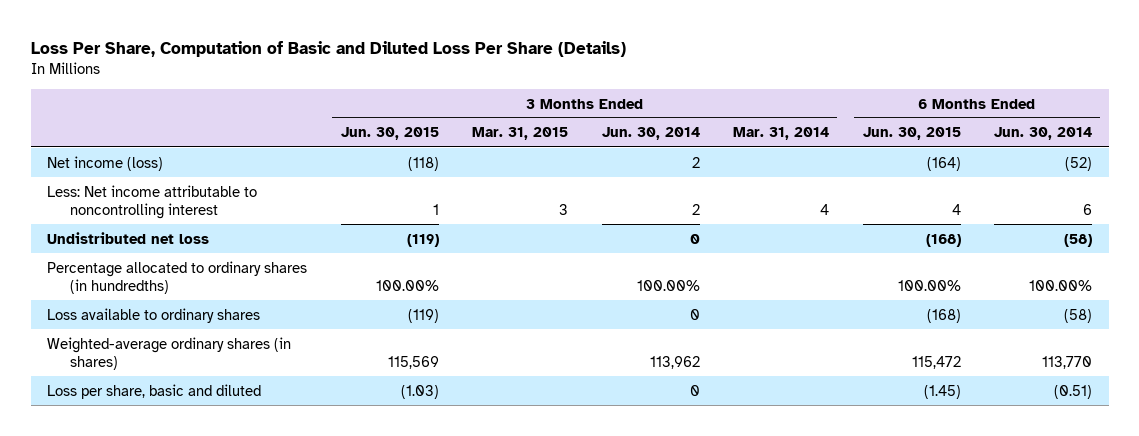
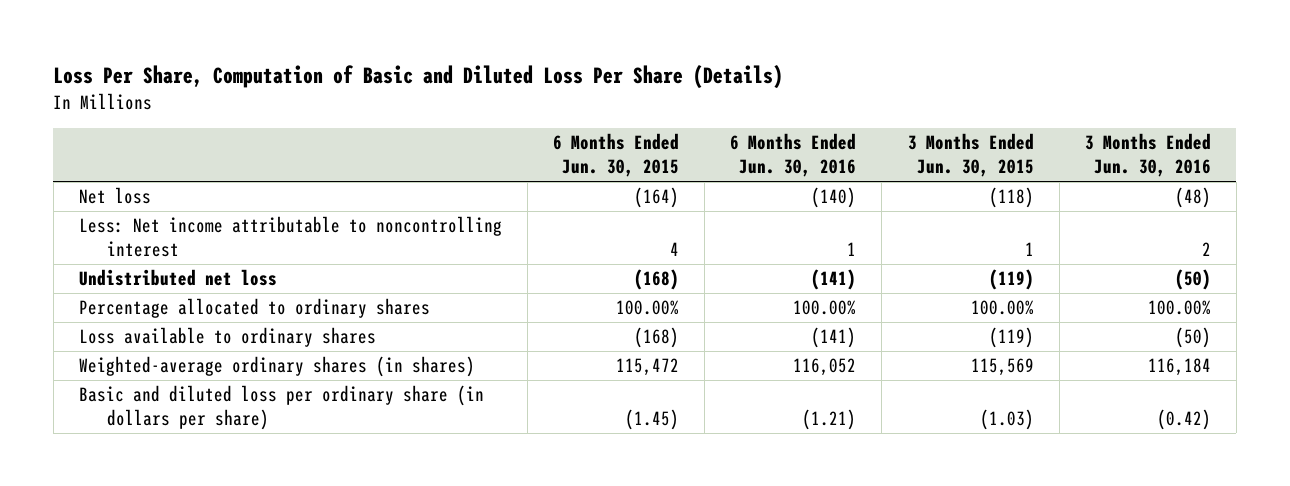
[472,127,569,141] Mar. 31, 2015 -> none
[601,127,700,141] Jun. 30, 2014 -> none
[733,127,830,141] Mar. 31, 2014 -> none
[994,127,1093,141] Jun. 30, 2014 -> none
none -> [730,133,857,178] 6 Months Ended Jun. 30, 2016
none -> [1084,133,1211,178] 3 Months Ended Jun. 30, 2016
[47,155,164,171] Net income (loss) -> [78,187,151,205] Net loss
[47,260,308,294] Percentage allocated to ordinary shares (in hundredths) -> [78,298,430,319] Percentage allocated to ordinary shares
[47,383,262,399] Loss per share, basic and diluted -> [78,385,484,431] Basic and diluted loss per ordinary share (in dollars per share)

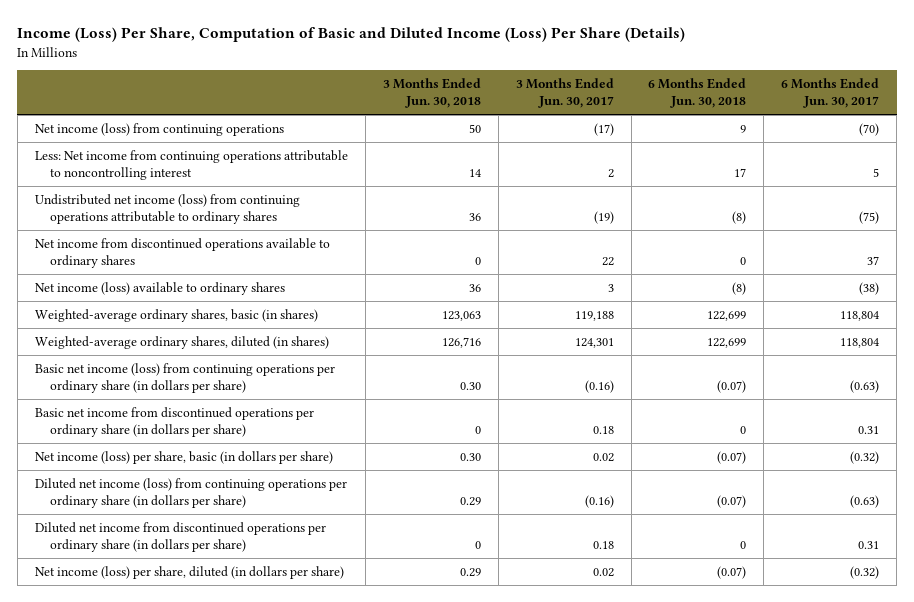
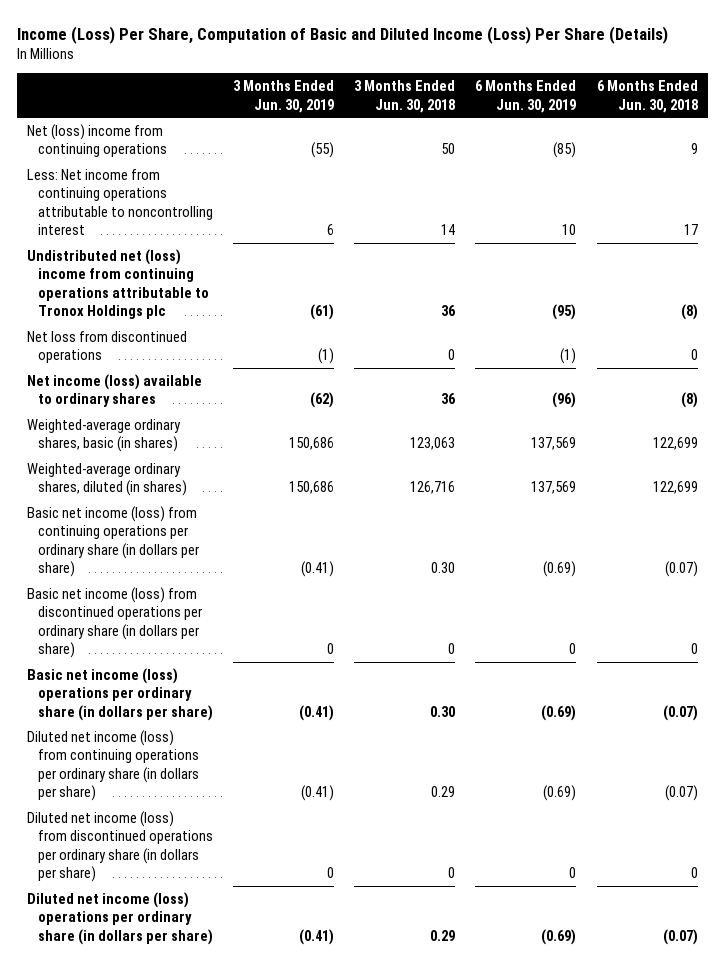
[515,78,614,109] 3 Months Ended Jun. 30, 2017 -> none
[781,78,880,109] 6 Months Ended Jun. 30, 2017 -> none
none -> [233,80,335,113] 3 Months Ended Jun. 30, 2019
none -> [475,80,577,113] 6 Months Ended Jun. 30, 2019
[34,122,284,136] Net income (loss) from continuing operations -> [27,123,167,158] Net (loss) income from continuing operations
[34,193,300,224] Undistributed net income (loss) from continuing operations attributable to ordinary shares -> [27,248,209,319] Undistributed net (loss) income from continuing operations attributable to Tronox Holdings plc
[34,237,330,268] Net income from discontinued operations available to ordinary shares -> [27,330,188,364] Net loss from discontinued operations
[34,406,314,437] Basic net income from discontinued operations per ordinary share (in dollars per share) -> [27,586,202,658] Basic net income (loss) from discontinued operations per ordinary share (in dollars per share)
[34,450,333,464] Net income (loss) per share, basic (in dollars per share) -> [27,667,213,721] Basic net income (loss) operations per ordinary share (in dollars per share)
[34,521,326,552] Diluted net income from discontinued operations per ordinary share (in dollars per share) -> [27,810,213,882] Diluted net income (loss) from discontinued operations per ordinary share (in dollars per share)
[34,565,344,579] Net income (loss) per share, diluted (in dollars per share) -> [27,891,213,945] Diluted net income (loss) operations per ordinary share (in dollars per share)

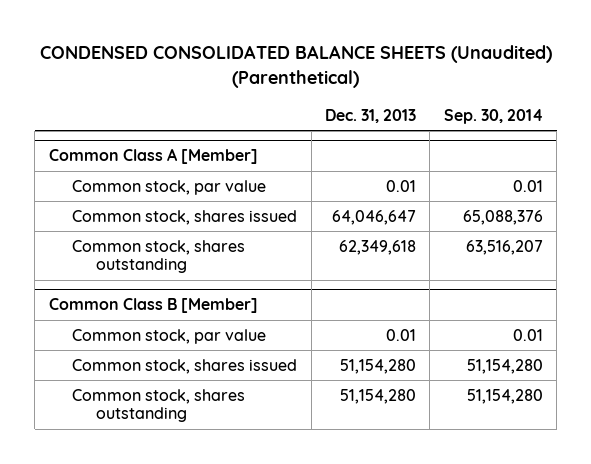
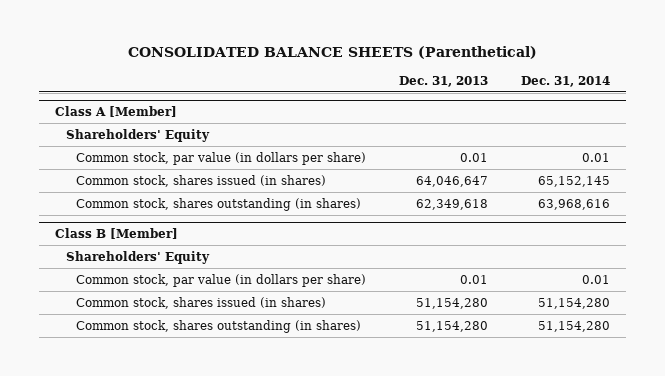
[39,45,552,88] CONDENSED CONSOLIDATED BALANCE SHEETS (Unaudited) (Parenthetical) -> [127,46,537,60] CONSOLIDATED BALANCE SHEETS (Parenthetical)
[443,108,543,124] Sep. 30, 2014 -> none
none -> [520,75,610,87] Dec. 31, 2014
[48,148,258,165] Common Class A [Member] -> [55,106,178,118] Class A [Member]
none -> [65,128,210,142] Shareholders' Equity
[72,179,267,195] Common stock, par value -> [76,151,367,165] Common stock, par value (in dollars per share)
[72,209,298,225] Common stock, shares issued -> [76,174,327,187] Common stock, shares issued (in shares)
[72,239,246,274] Common stock, shares outstanding -> [76,197,362,211] Common stock, shares outstanding (in shares)
[48,298,258,314] Common Class B [Member] -> [55,228,179,240] Class B [Member]
none -> [65,250,210,264] Shareholders' Equity
[72,328,267,344] Common stock, par value -> [76,273,367,287] Common stock, par value (in dollars per share)
[72,358,298,374] Common stock, shares issued -> [76,296,327,309] Common stock, shares issued (in shares)
[72,388,246,423] Common stock, shares outstanding -> [76,319,362,333] Common stock, shares outstanding (in shares)

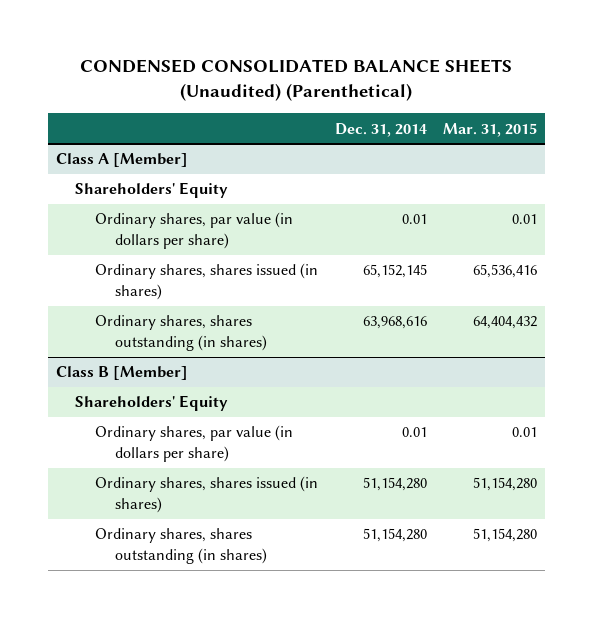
[127,46,537,60] CONSOLIDATED BALANCE SHEETS (Parenthetical) -> [80,59,513,102] CONDENSED CONSOLIDATED BALANCE SHEETS (Unaudited) (Parenthetical)
[399,75,489,87] Dec. 31, 2013 -> none
none -> [443,122,538,137] Mar. 31, 2015
[76,151,367,165] Common stock, par value (in dollars per share) -> [95,212,294,249] Ordinary shares, par value (in dollars per share)
[76,174,327,187] Common stock, shares issued (in shares) -> [95,263,319,300] Ordinary shares, shares issued (in shares)
[76,197,362,211] Common stock, shares outstanding (in shares) -> [95,315,267,351] Ordinary shares, shares outstanding (in shares)
[76,273,367,287] Common stock, par value (in dollars per share) -> [95,425,294,462] Ordinary shares, par value (in dollars per share)
[76,296,327,309] Common stock, shares issued (in shares) -> [95,476,319,513] Ordinary shares, shares issued (in shares)
[76,319,362,333] Common stock, shares outstanding (in shares) -> [95,528,267,564] Ordinary shares, shares outstanding (in shares)

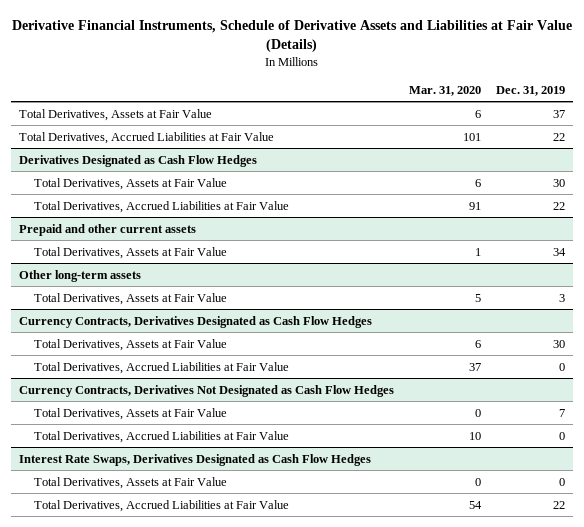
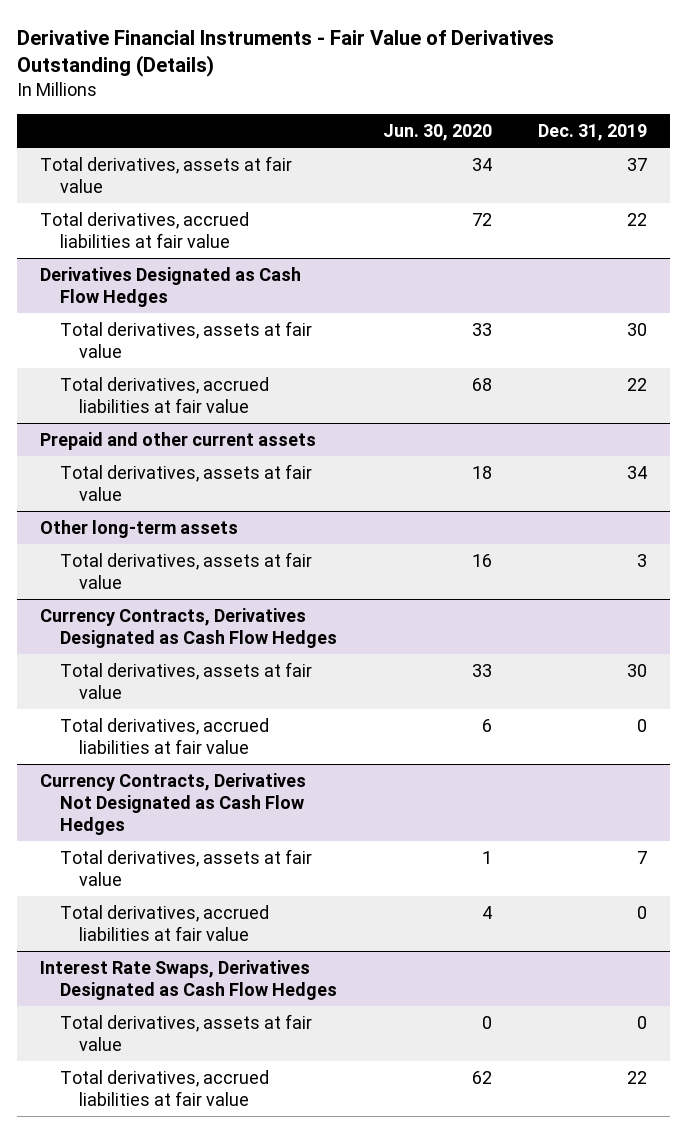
[11,20,572,53] Derivative Financial Instruments, Schedule of Derivative Assets and Liabilities at Fair Value (Details) -> [17,29,555,78] Derivative Financial Instruments - Fair Value of Derivatives Outstanding (Details)
[408,85,481,96] Mar. 31, 2020 -> none
none -> [382,124,492,142] Jun. 30, 2020
[18,108,212,121] Total Derivatives, Assets at Fair Value -> [40,155,293,193] Total derivatives, assets at fair value
[18,131,274,144] Total Derivatives, Accrued Liabilities at Fair Value -> [40,211,250,248] Total derivatives, accrued liabilities at fair value
[33,177,227,190] Total Derivatives, Assets at Fair Value -> [59,320,312,358] Total derivatives, assets at fair value
[33,200,289,213] Total Derivatives, Accrued Liabilities at Fair Value -> [59,376,269,413] Total derivatives, accrued liabilities at fair value
[33,246,227,259] Total Derivatives, Assets at Fair Value -> [59,463,312,501] Total derivatives, assets at fair value
[33,292,227,305] Total Derivatives, Assets at Fair Value -> [59,551,312,589] Total derivatives, assets at fair value
[33,338,227,351] Total Derivatives, Assets at Fair Value -> [59,661,312,699] Total derivatives, assets at fair value
[33,361,289,374] Total Derivatives, Accrued Liabilities at Fair Value -> [59,717,269,754] Total derivatives, accrued liabilities at fair value
[33,407,227,420] Total Derivatives, Assets at Fair Value -> [59,848,312,886] Total derivatives, assets at fair value
[33,430,289,443] Total Derivatives, Accrued Liabilities at Fair Value -> [59,904,269,941] Total derivatives, accrued liabilities at fair value
[33,476,227,489] Total Derivatives, Assets at Fair Value -> [59,1013,312,1051] Total derivatives, assets at fair value
[33,499,289,512] Total Derivatives, Accrued Liabilities at Fair Value -> [59,1069,269,1106] Total derivatives, accrued liabilities at fair value

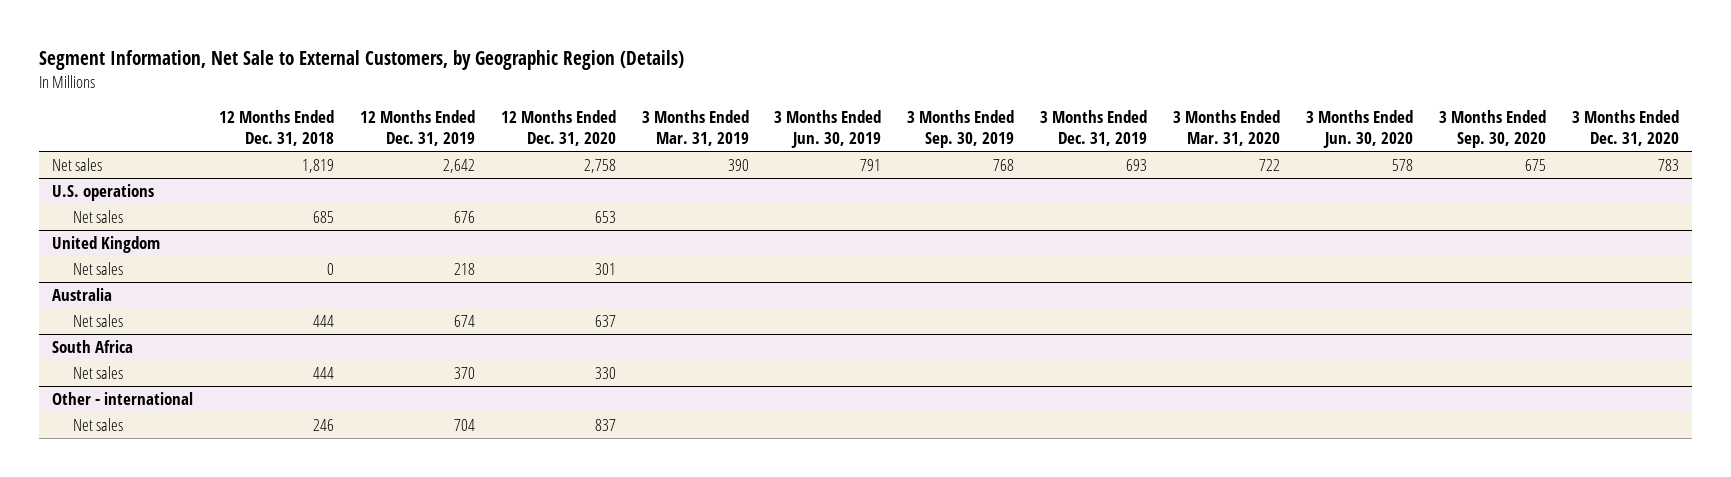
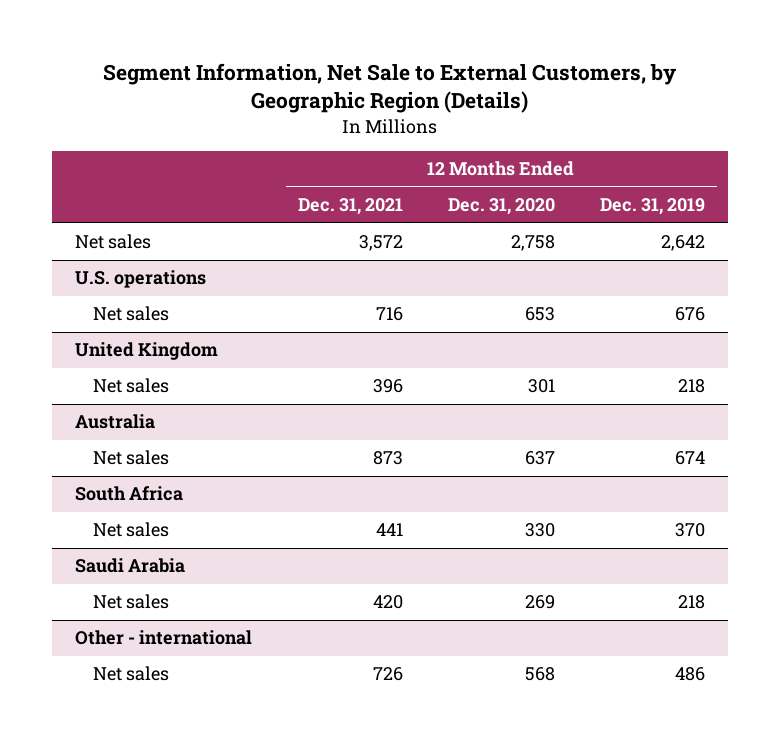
[218,110,334,147] 12 Months Ended Dec. 31, 2018 -> none
[641,110,749,147] 3 Months Ended Mar. 31, 2019 -> none
[774,110,882,149] 3 Months Ended Jun. 30, 2019 -> none
[907,110,1015,149] 3 Months Ended Sep. 30, 2019 -> none
[1040,110,1148,147] 3 Months Ended Dec. 31, 2019 -> none
[1173,110,1281,147] 3 Months Ended Mar. 31, 2020 -> none
[1305,110,1413,149] 3 Months Ended Jun. 30, 2020 -> none
[1438,110,1546,149] 3 Months Ended Sep. 30, 2020 -> none
[1571,110,1679,147] 3 Months Ended Dec. 31, 2020 -> none
none -> [297,198,403,216] Dec. 31, 2021
none -> [75,558,186,574] Saudi Arabia
none -> [92,594,169,610] Net sales
[453,419,475,432] 704 -> [675,667,706,682] 486
[594,419,616,432] 837 -> [524,667,555,682] 568

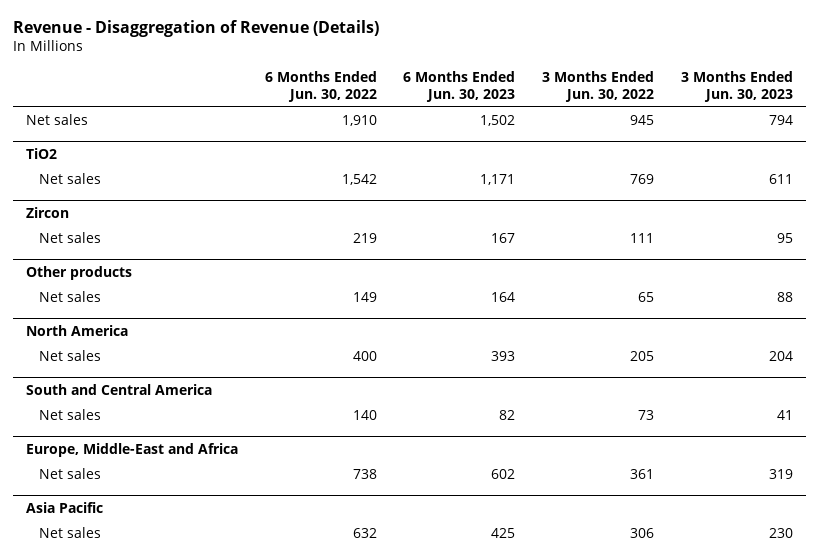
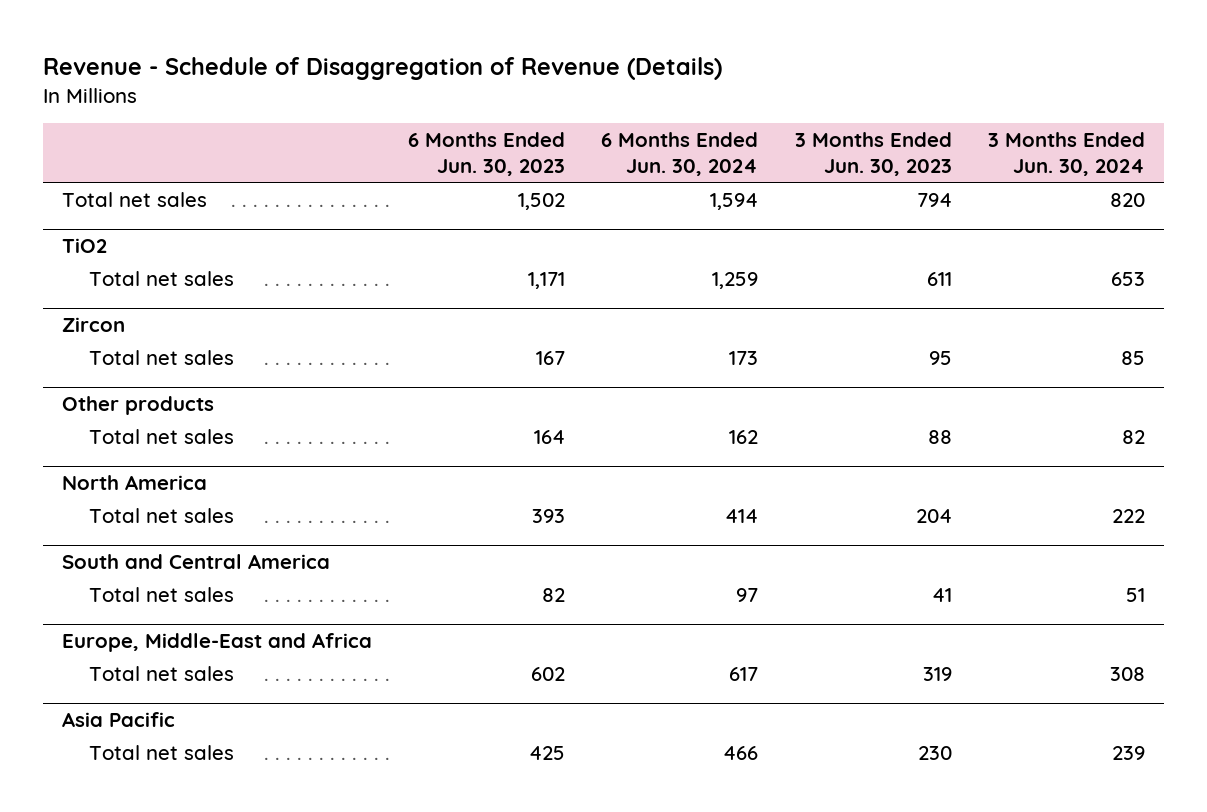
[12,20,379,38] Revenue - Disaggregation of Revenue (Details) -> [43,57,723,81] Revenue - Schedule of Disaggregation of Revenue (Details)
[264,71,377,102] 6 Months Ended Jun. 30, 2022 -> none
[542,71,655,102] 3 Months Ended Jun. 30, 2022 -> none
none -> [601,131,759,177] 6 Months Ended Jun. 30, 2024
none -> [988,131,1146,177] 3 Months Ended Jun. 30, 2024
[26,114,89,126] Net sales -> [61,191,207,207] Total net sales
[38,173,101,185] Net sales -> [88,270,234,286] Total net sales
[38,232,101,244] Net sales -> [88,349,234,365] Total net sales
[38,291,101,303] Net sales -> [88,428,234,444] Total net sales
[38,350,101,362] Net sales -> [88,507,234,523] Total net sales
[38,409,101,421] Net sales -> [88,586,234,602] Total net sales
[38,468,101,480] Net sales -> [88,665,234,681] Total net sales
[38,527,101,539] Net sales -> [88,744,234,760] Total net sales

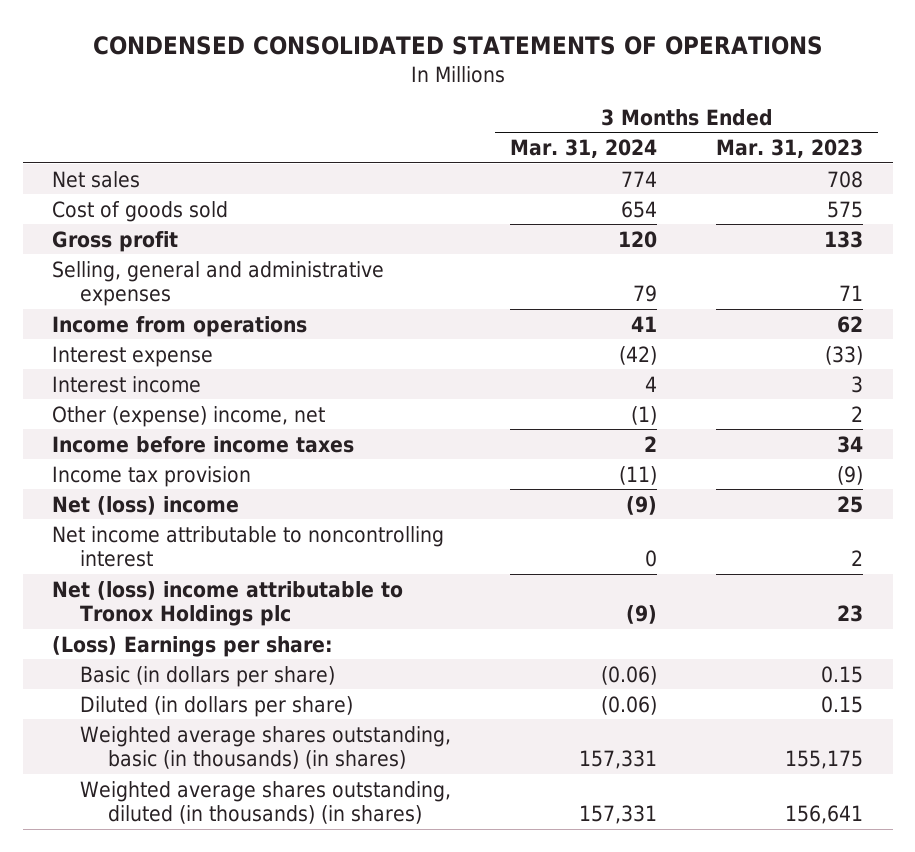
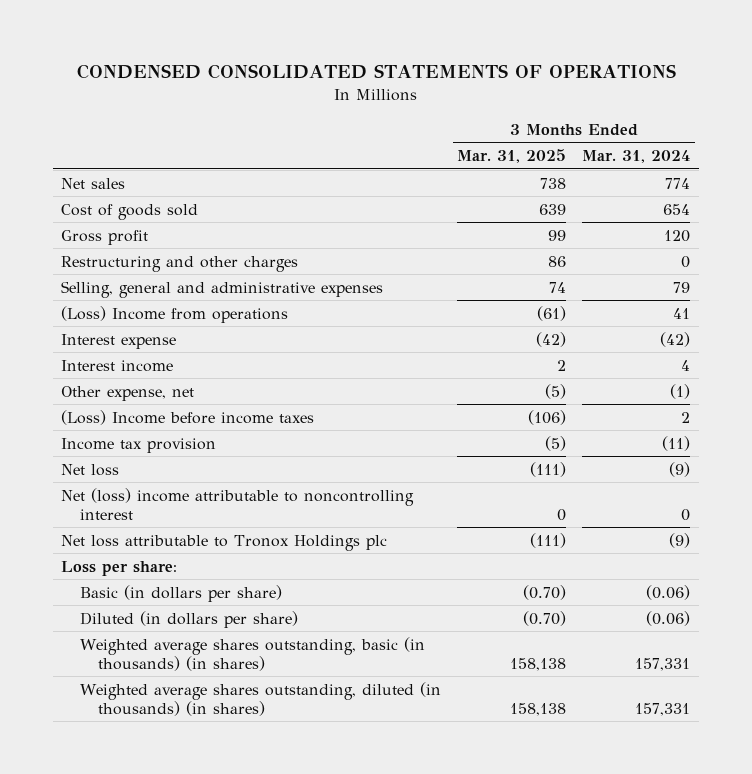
[716,139,864,159] Mar. 31, 2023 -> none
none -> [457,149,567,164] Mar. 31, 2025
none -> [61,255,299,272] Restructuring and other charges
[52,315,308,337] Income from operations -> [61,305,289,323] (Loss) Income from operations
[52,405,326,427] Other (expense) income, net -> [61,385,195,401] Other expense, net
[52,435,355,453] Income before income taxes -> [61,409,315,425] (Loss) Income before income taxes
[52,495,240,515] Net (loss) income -> [61,463,120,476] Net loss
[52,525,445,568] Net income attributable to noncontrolling interest -> [61,487,415,520] Net (loss) income attributable to noncontrolling interest
[52,580,404,627] Net (loss) income attributable to Tronox Holdings plc -> [61,534,388,551] Net loss attributable to Tronox Holdings plc
[52,635,334,657] (Loss) Earnings per share: -> [61,560,178,576] Loss per share:

